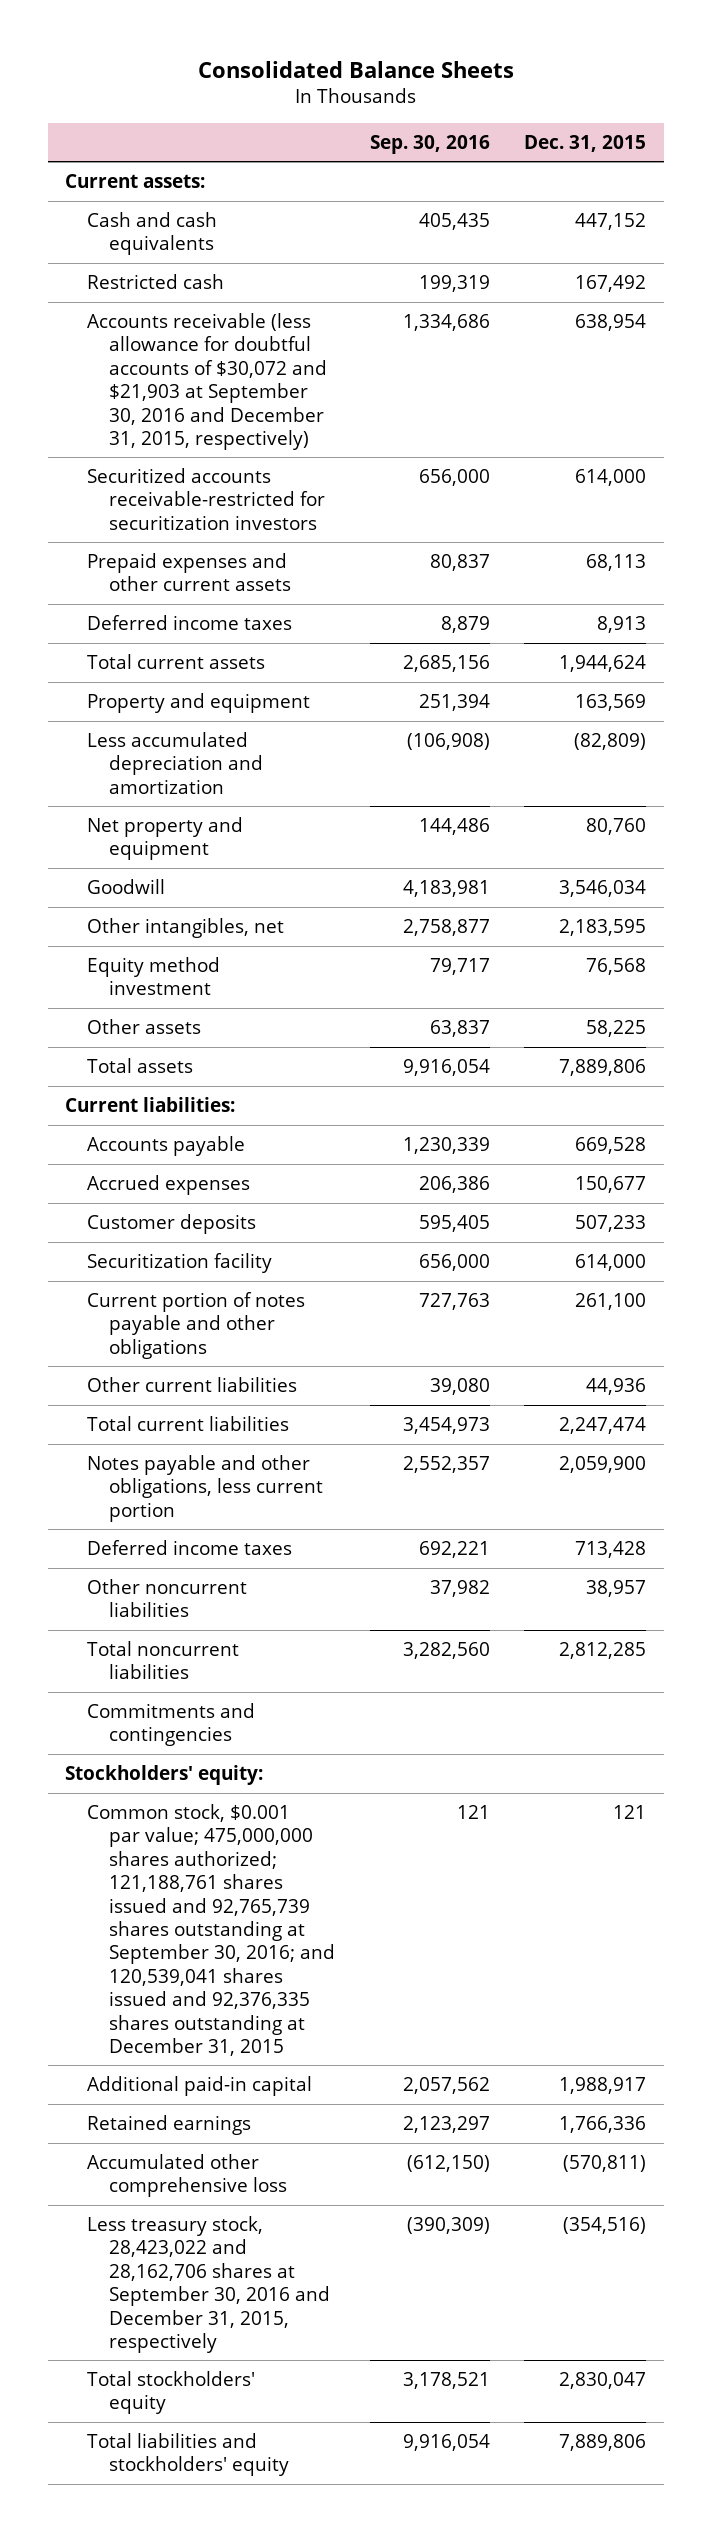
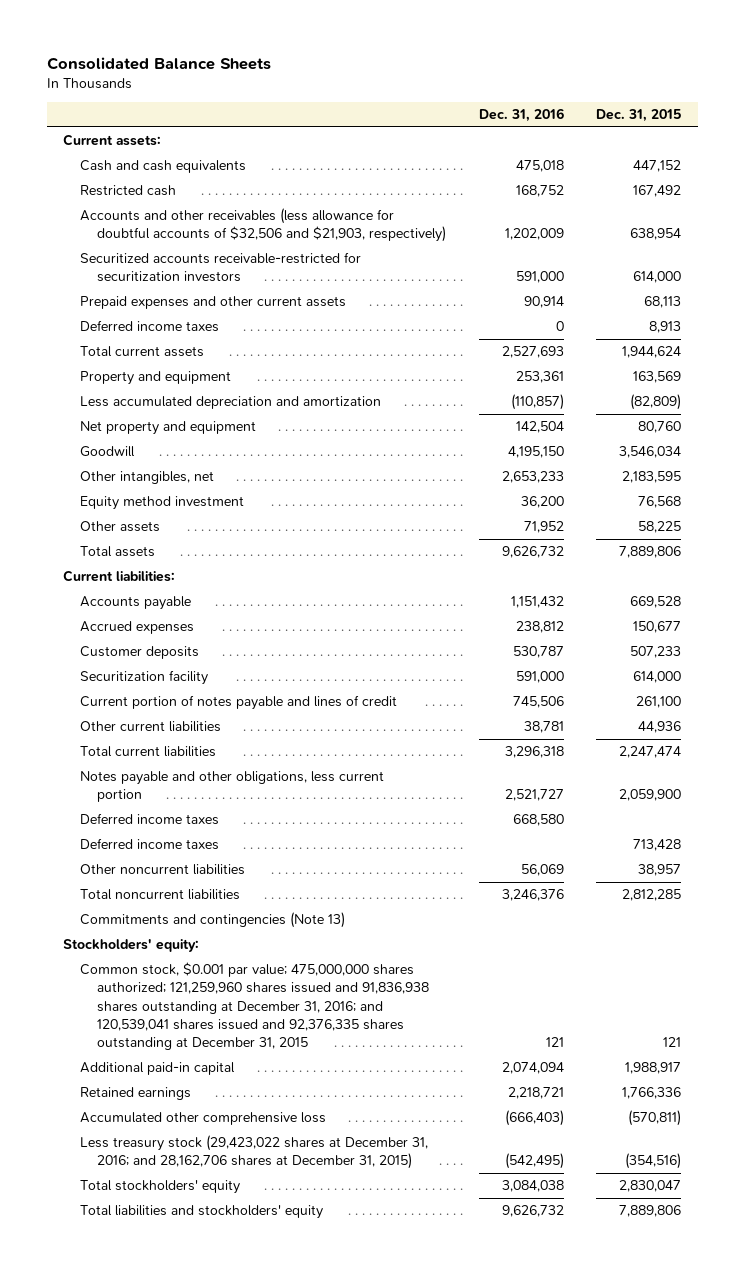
[369,134,490,154] Sep. 30, 2016 -> none
none -> [478,108,564,123] Dec. 31, 2016
[87,313,327,450] Accounts receivable (less allowance for doubtful accounts of $30,072 and $21,903 at September 30, 2016 and December 31, 2015, respectively) -> [80,208,447,243] Accounts and other receivables (less allowance for doubtful accounts of $32,506 and $21,903, respectively)
[87,1292,306,1359] Current portion of notes payable and other obligations -> [80,695,398,711] Current portion of notes payable and lines of credit
none -> [80,813,220,826] Deferred income taxes
[87,1703,256,1747] Commitments and contingencies -> [80,912,346,929] Commitments and contingencies (Note 13)
[87,1804,335,2056] Common stock, $0.001 par value; 475,000,000 shares authorized; 121,188,761 shares issued and 92,765,739 shares outstanding at September 30, 2016; and 120,539,041 shares issued and 92,376,335 shares outstanding at December 31, 2015 -> [80,962,430,1051] Common stock, $0.001 par value; 475,000,000 shares authorized; 121,259,960 shares issued and 91,836,938 shares outstanding at December 31, 2016; and 120,539,041 shares issued and 92,376,335 shares outstanding at December 31, 2015
[87,2216,330,2353] Less treasury stock, 28,423,022 and 28,162,706 shares at September 30, 2016 and December 31, 2015, respectively -> [80,1135,429,1170] Less treasury stock (29,423,022 shares at December 31, 2016; and 28,162,706 shares at December 31, 2015)

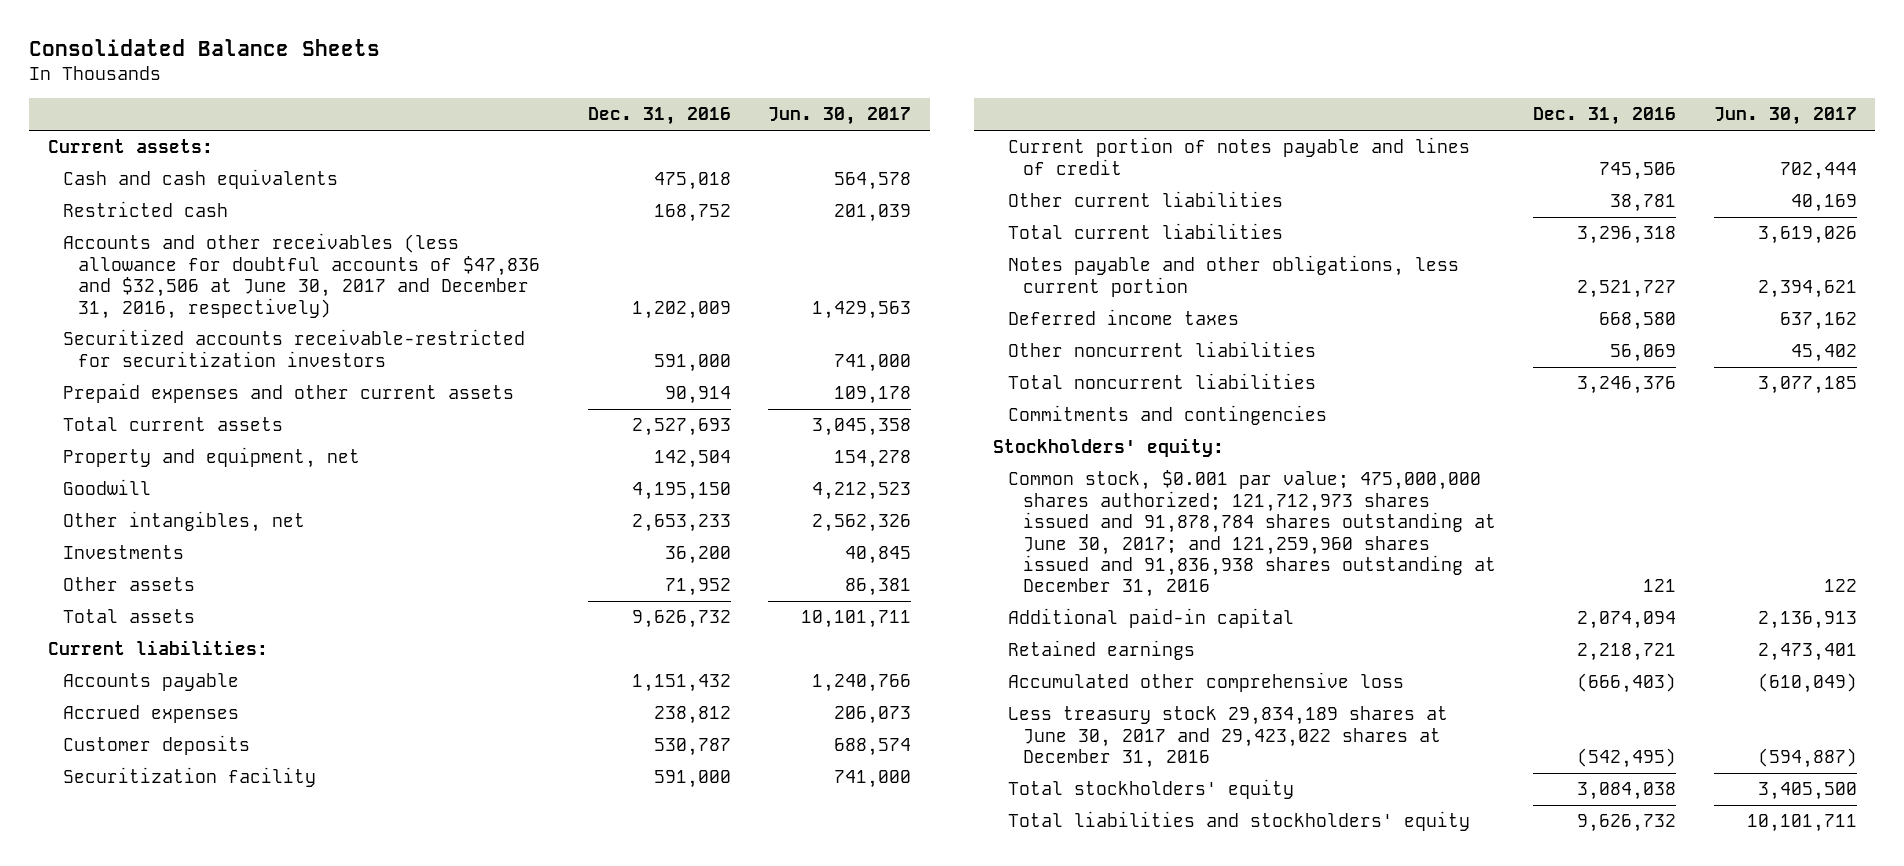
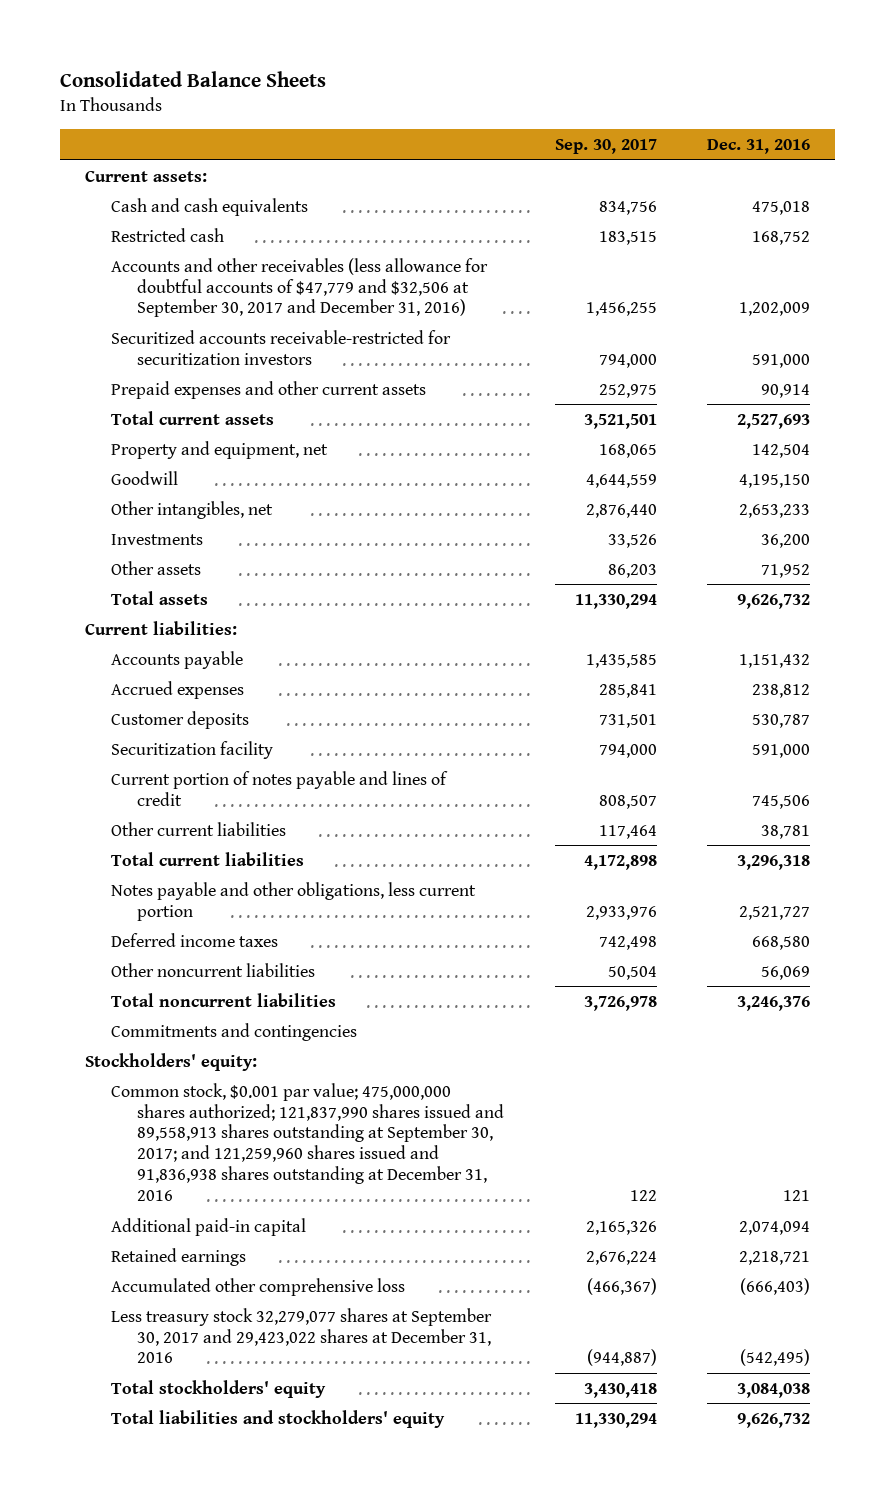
[768,107,912,126] Jun. 30, 2017 -> none
none -> [554,138,657,154] Sep. 30, 2017
[62,233,540,319] Accounts and other receivables (less allowance for doubtful accounts of $47,836 and $32,506 at June 30, 2017 and December 31, 2016, respectively) -> [111,257,489,318] Accounts and other receivables (less allowance for doubtful accounts of $47,779 and $32,506 at September 30, 2017 and December 31, 2016)
[1007,470,1496,598] Common stock, $0.001 par value; 475,000,000 shares authorized; 121,712,973 shares issued and 91,878,784 shares outstanding at June 30, 2017; and 121,259,960 shares issued and 91,836,938 shares outstanding at December 31, 2016 -> [111,1082,505,1202] Common stock, $0.001 par value; 475,000,000 shares authorized; 121,837,990 shares issued and 89,558,913 shares outstanding at September 30, 2017; and 121,259,960 shares issued and 91,836,938 shares outstanding at December 31, 2016
[1007,706,1448,769] Less treasury stock 29,834,189 shares at June 30, 2017 and 29,423,022 shares at December 31, 2016 -> [111,1307,493,1364] Less treasury stock 32,279,077 shares at September 30, 2017 and 29,423,022 shares at December 31, 2016

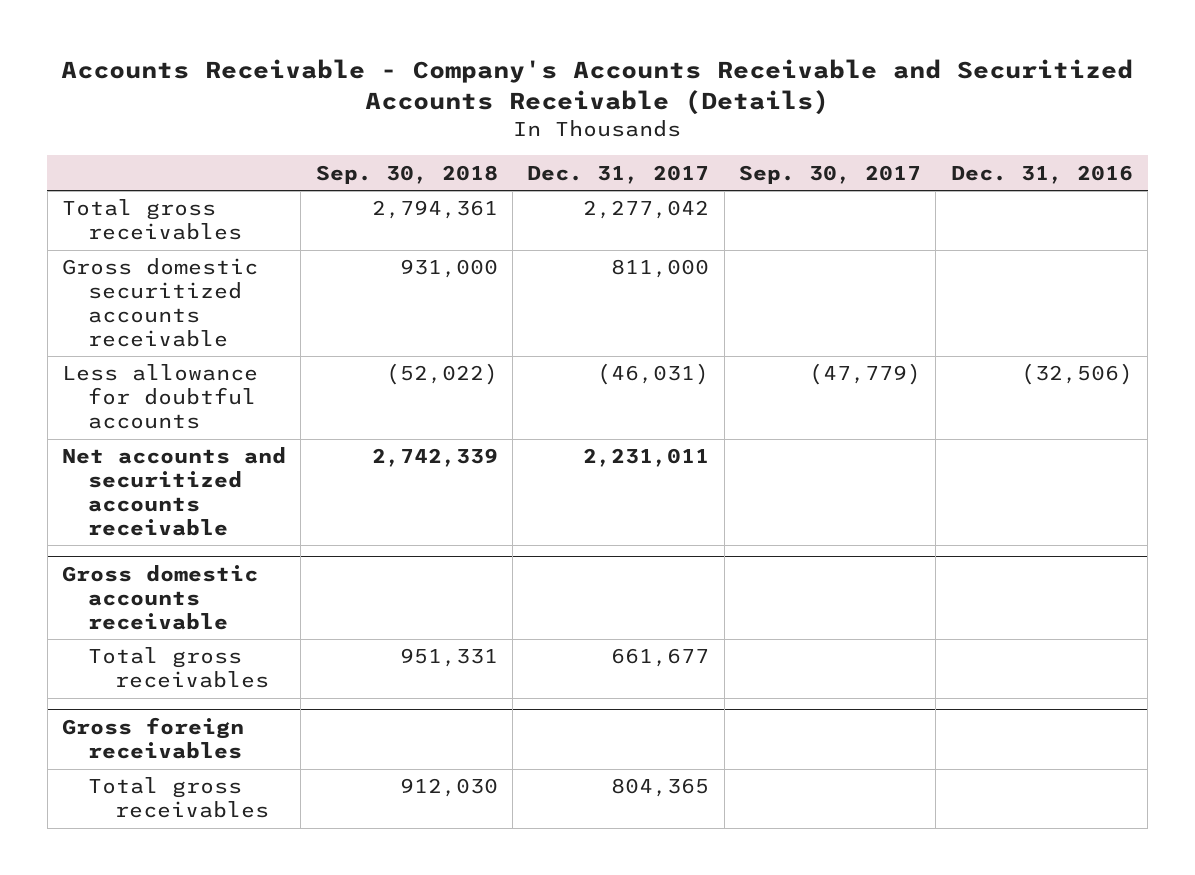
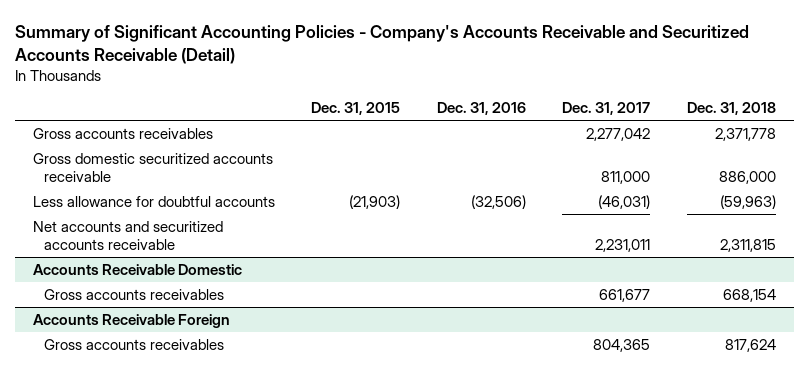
[61,59,1134,115] Accounts Receivable - Company's Accounts Receivable and Securitized Accounts Receivable (Details) -> [14,24,749,64] Summary of Significant Accounting Policies - Company's Accounts Receivable and Securitized Accounts Receivable (Detail)
[315,164,498,184] Sep. 30, 2018 -> none
[739,164,922,184] Sep. 30, 2017 -> none
none -> [311,102,401,116] Dec. 31, 2015
none -> [686,102,776,116] Dec. 31, 2018
[62,199,243,241] Total gross receivables -> [32,127,213,139] Gross accounts receivables
[62,565,259,631] Gross domestic accounts receivable -> [32,263,242,275] Accounts Receivable Domestic
[88,647,269,689] Total gross receivables -> [44,288,225,300] Gross accounts receivables
[62,717,245,760] Gross foreign receivables -> [32,313,230,328] Accounts Receivable Foreign
[88,777,269,819] Total gross receivables -> [44,338,225,350] Gross accounts receivables

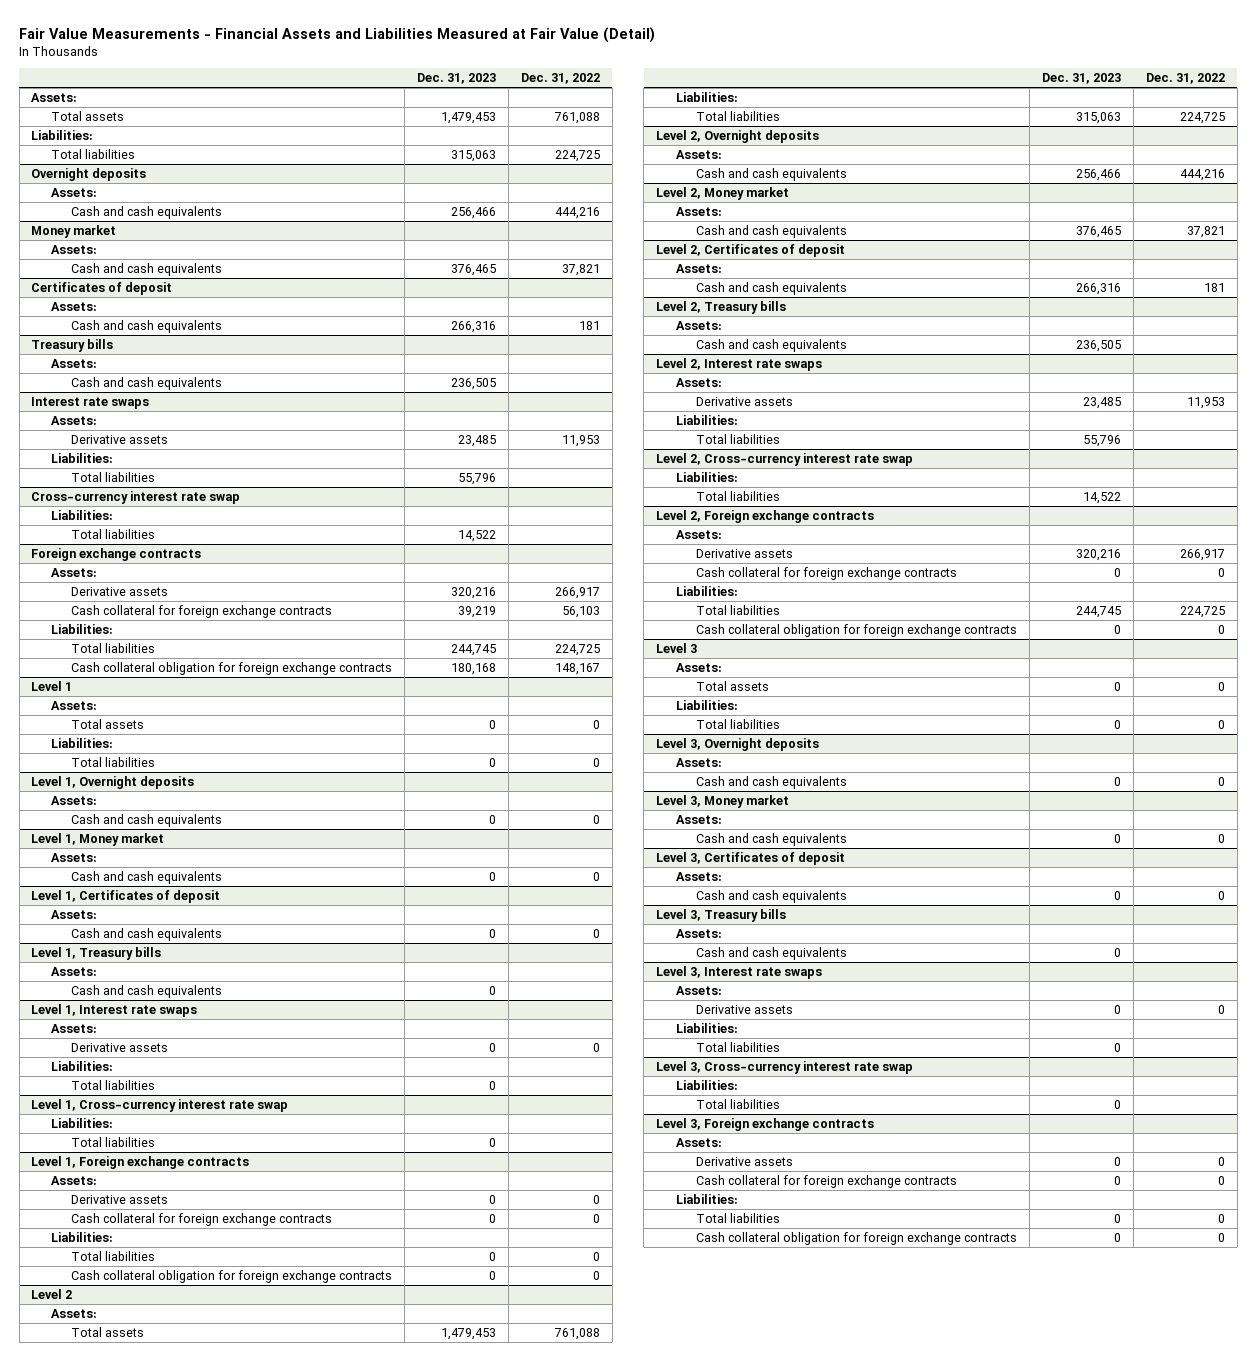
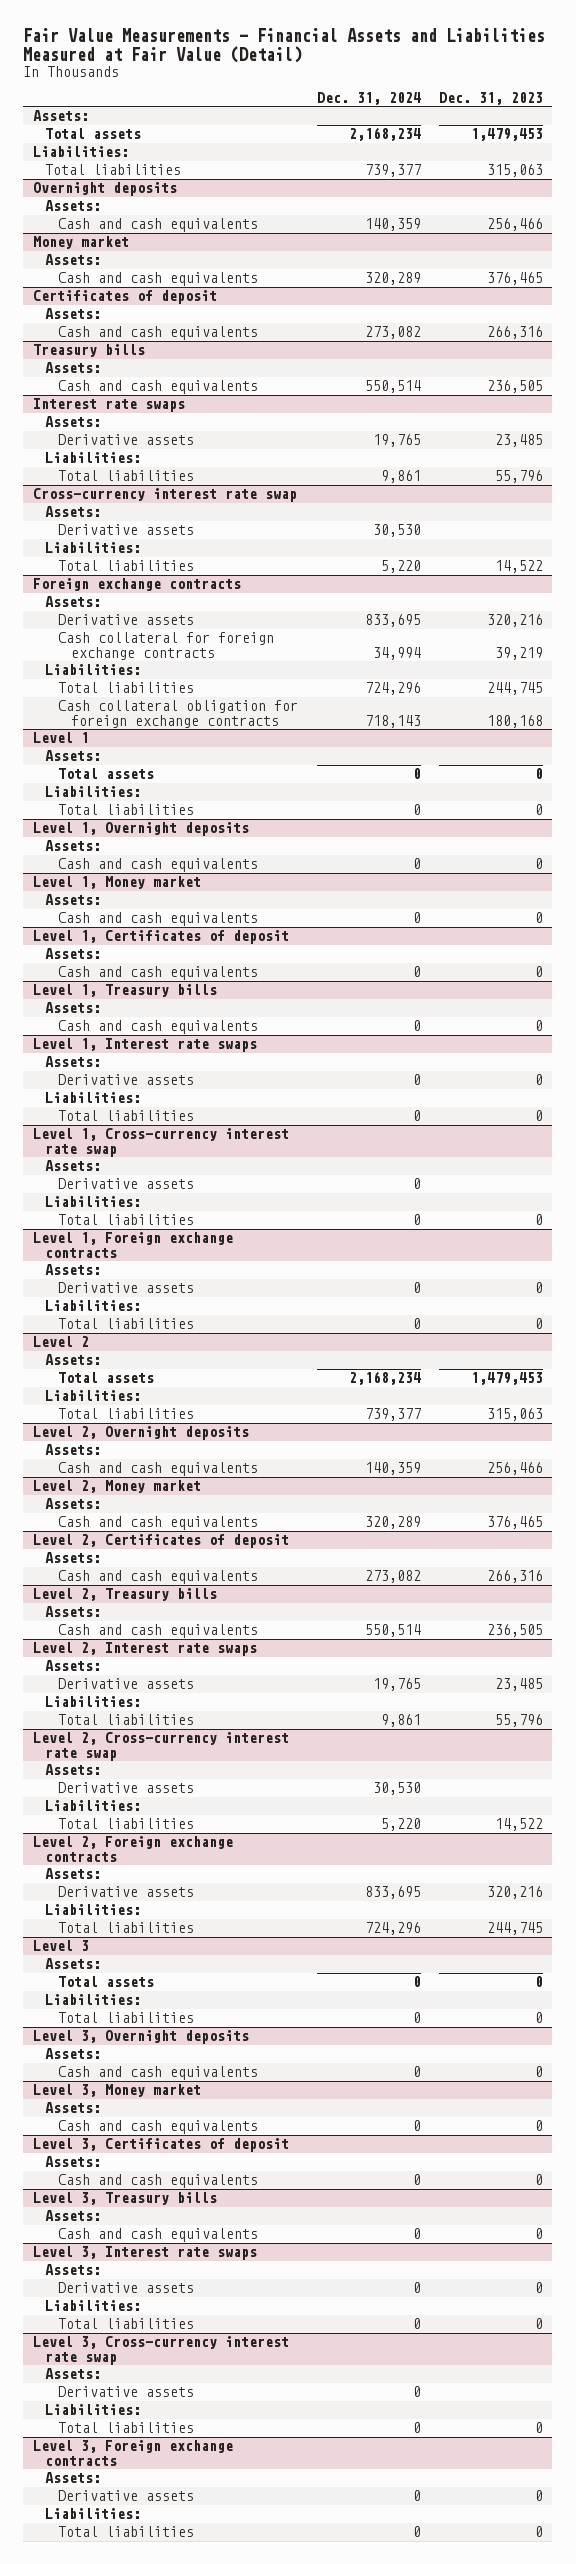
[521,73,601,85] Dec. 31, 2022 -> none
none -> [316,91,421,105] Dec. 31, 2024
none -> [45,506,102,518] Assets:
none -> [58,524,195,536] Derivative assets
none -> [45,1160,102,1172] Assets:
none -> [58,1178,195,1190] Derivative assets
[71,1212,333,1226] Cash collateral for foreign exchange contracts -> none
[71,1269,393,1283] Cash collateral obligation for foreign exchange contracts -> none
none -> [45,1764,102,1776] Assets:
none -> [58,1782,195,1794] Derivative assets
[696,566,958,580] Cash collateral for foreign exchange contracts -> none
[696,623,1018,637] Cash collateral obligation for foreign exchange contracts -> none
none -> [45,2368,102,2380] Assets:
none -> [58,2386,195,2398] Derivative assets
[696,1174,958,1188] Cash collateral for foreign exchange contracts -> none
[696,1231,1018,1245] Cash collateral obligation for foreign exchange contracts -> none

